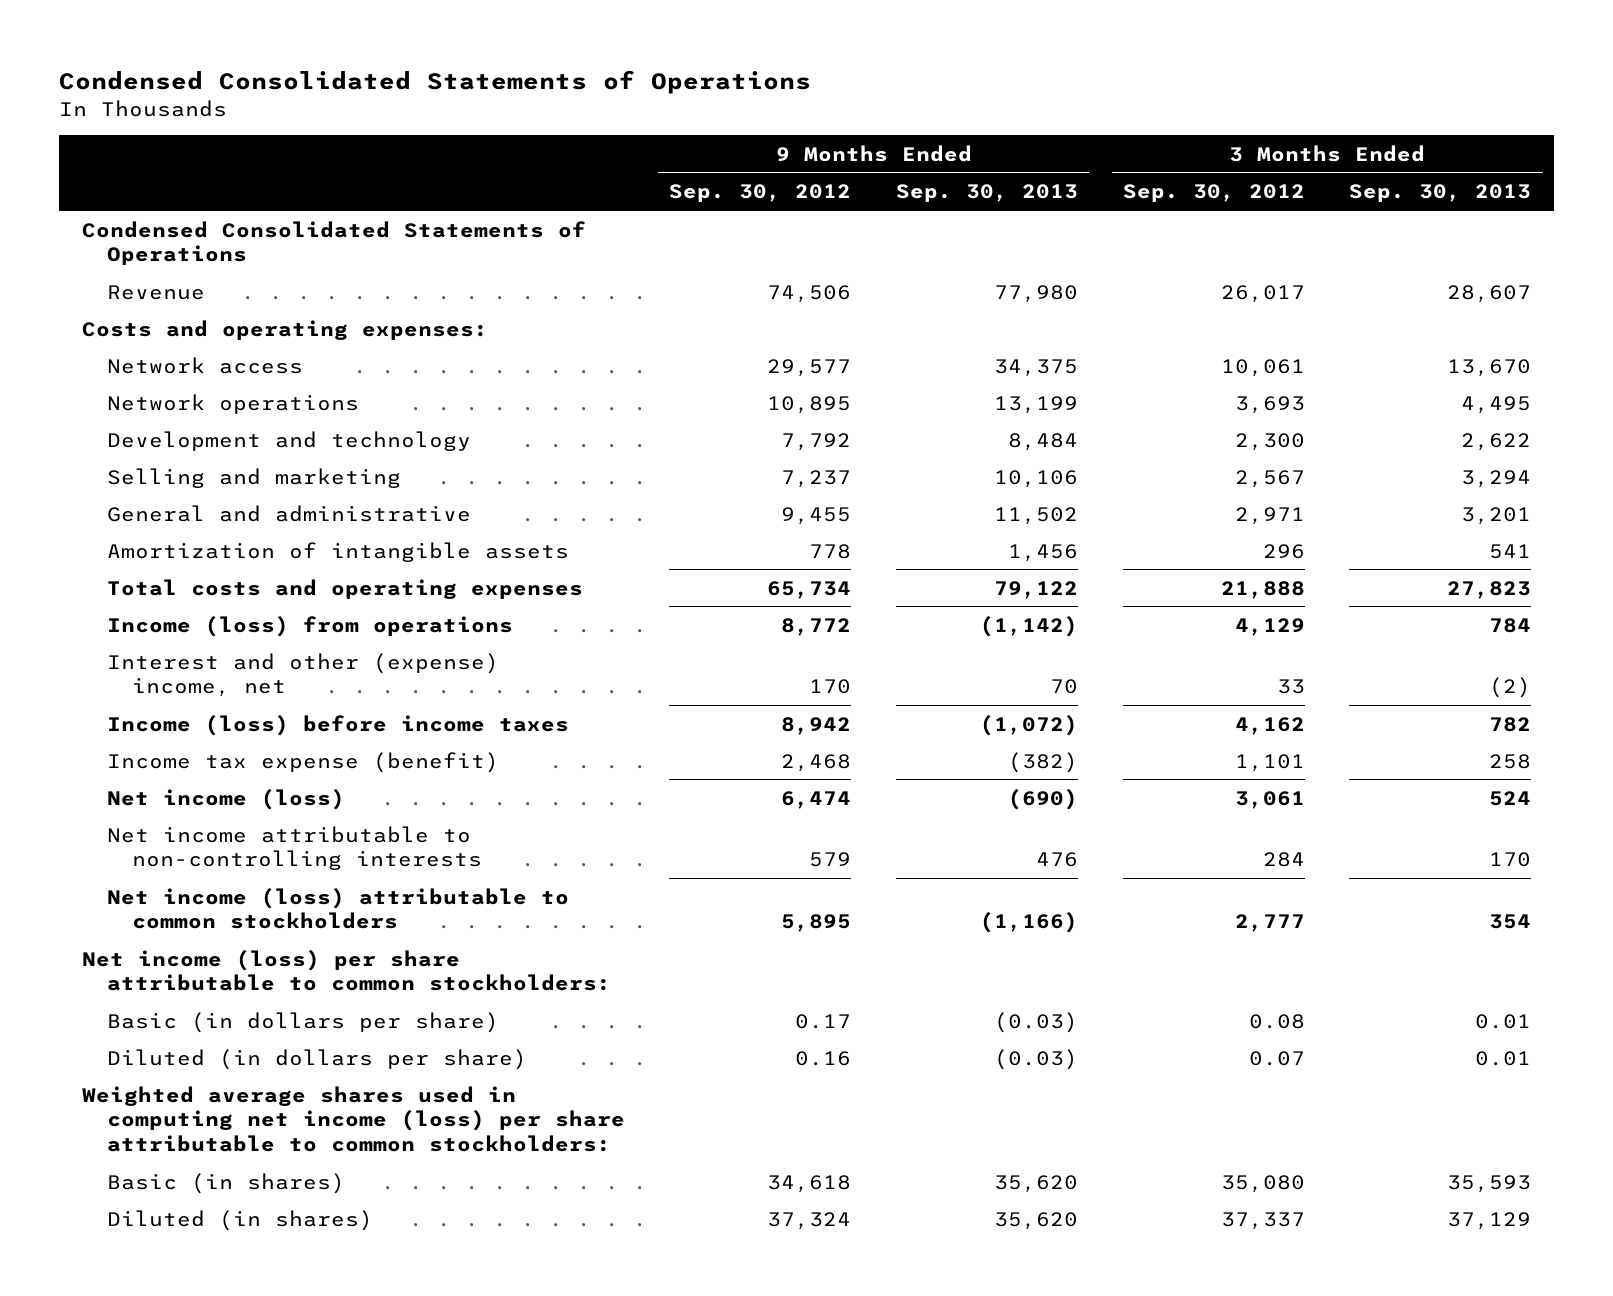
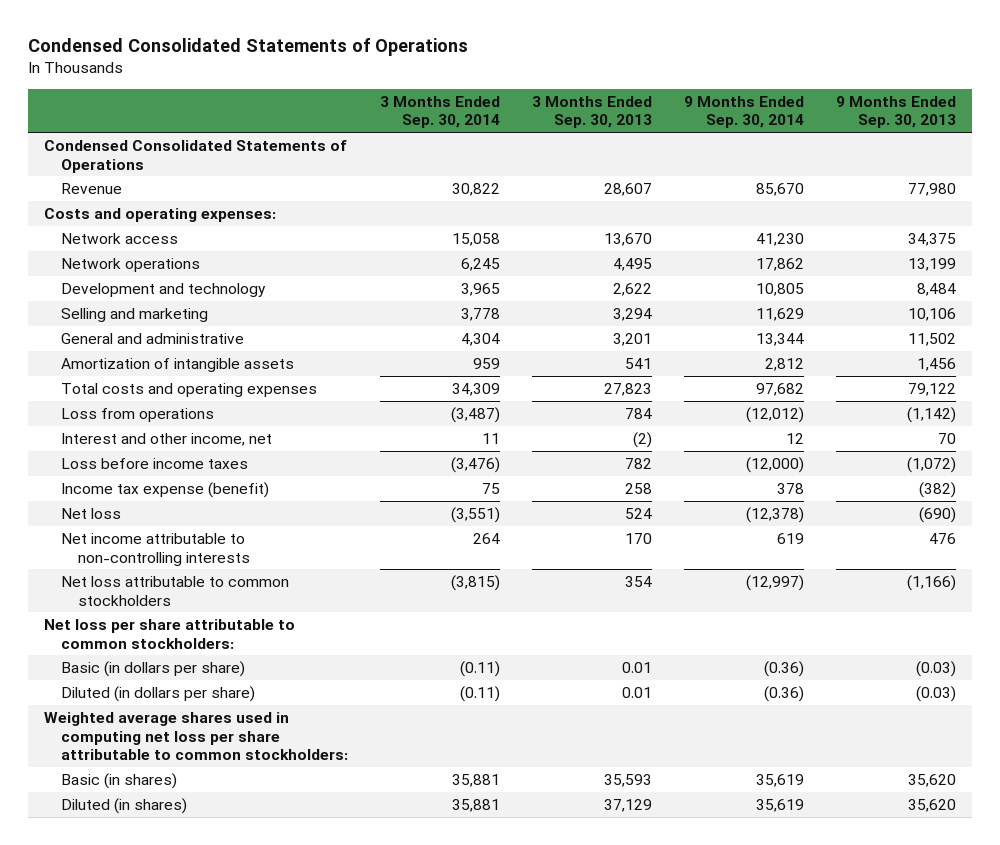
[669,184,852,203] Sep. 30, 2012 -> none
[1122,184,1305,203] Sep. 30, 2012 -> none
none -> [380,95,501,129] 3 Months Ended Sep. 30, 2014
none -> [684,95,805,129] 9 Months Ended Sep. 30, 2014
[106,615,513,637] Income (loss) from operations -> [61,407,215,422] Loss from operations
[106,652,499,698] Interest and other (expense) income, net -> [61,432,273,446] Interest and other income, net
[106,714,569,736] Income (loss) before income taxes -> [61,457,249,469] Loss before income taxes
[106,788,345,810] Net income (loss) -> [61,507,122,519] Net loss
[106,887,569,930] Net income (loss) attributable to common stockholders -> [61,575,290,606] Net loss attributable to common stockholders
[81,949,611,992] Net income (loss) per share attributable to common stockholders: -> [44,618,296,649] Net loss per share attributable to common stockholders:
[81,1085,625,1152] Weighted average shares used in computing net income (loss) per share attributable to common stockholders: -> [44,711,349,761] Weighted average shares used in computing net loss per share attributable to common stockholders:

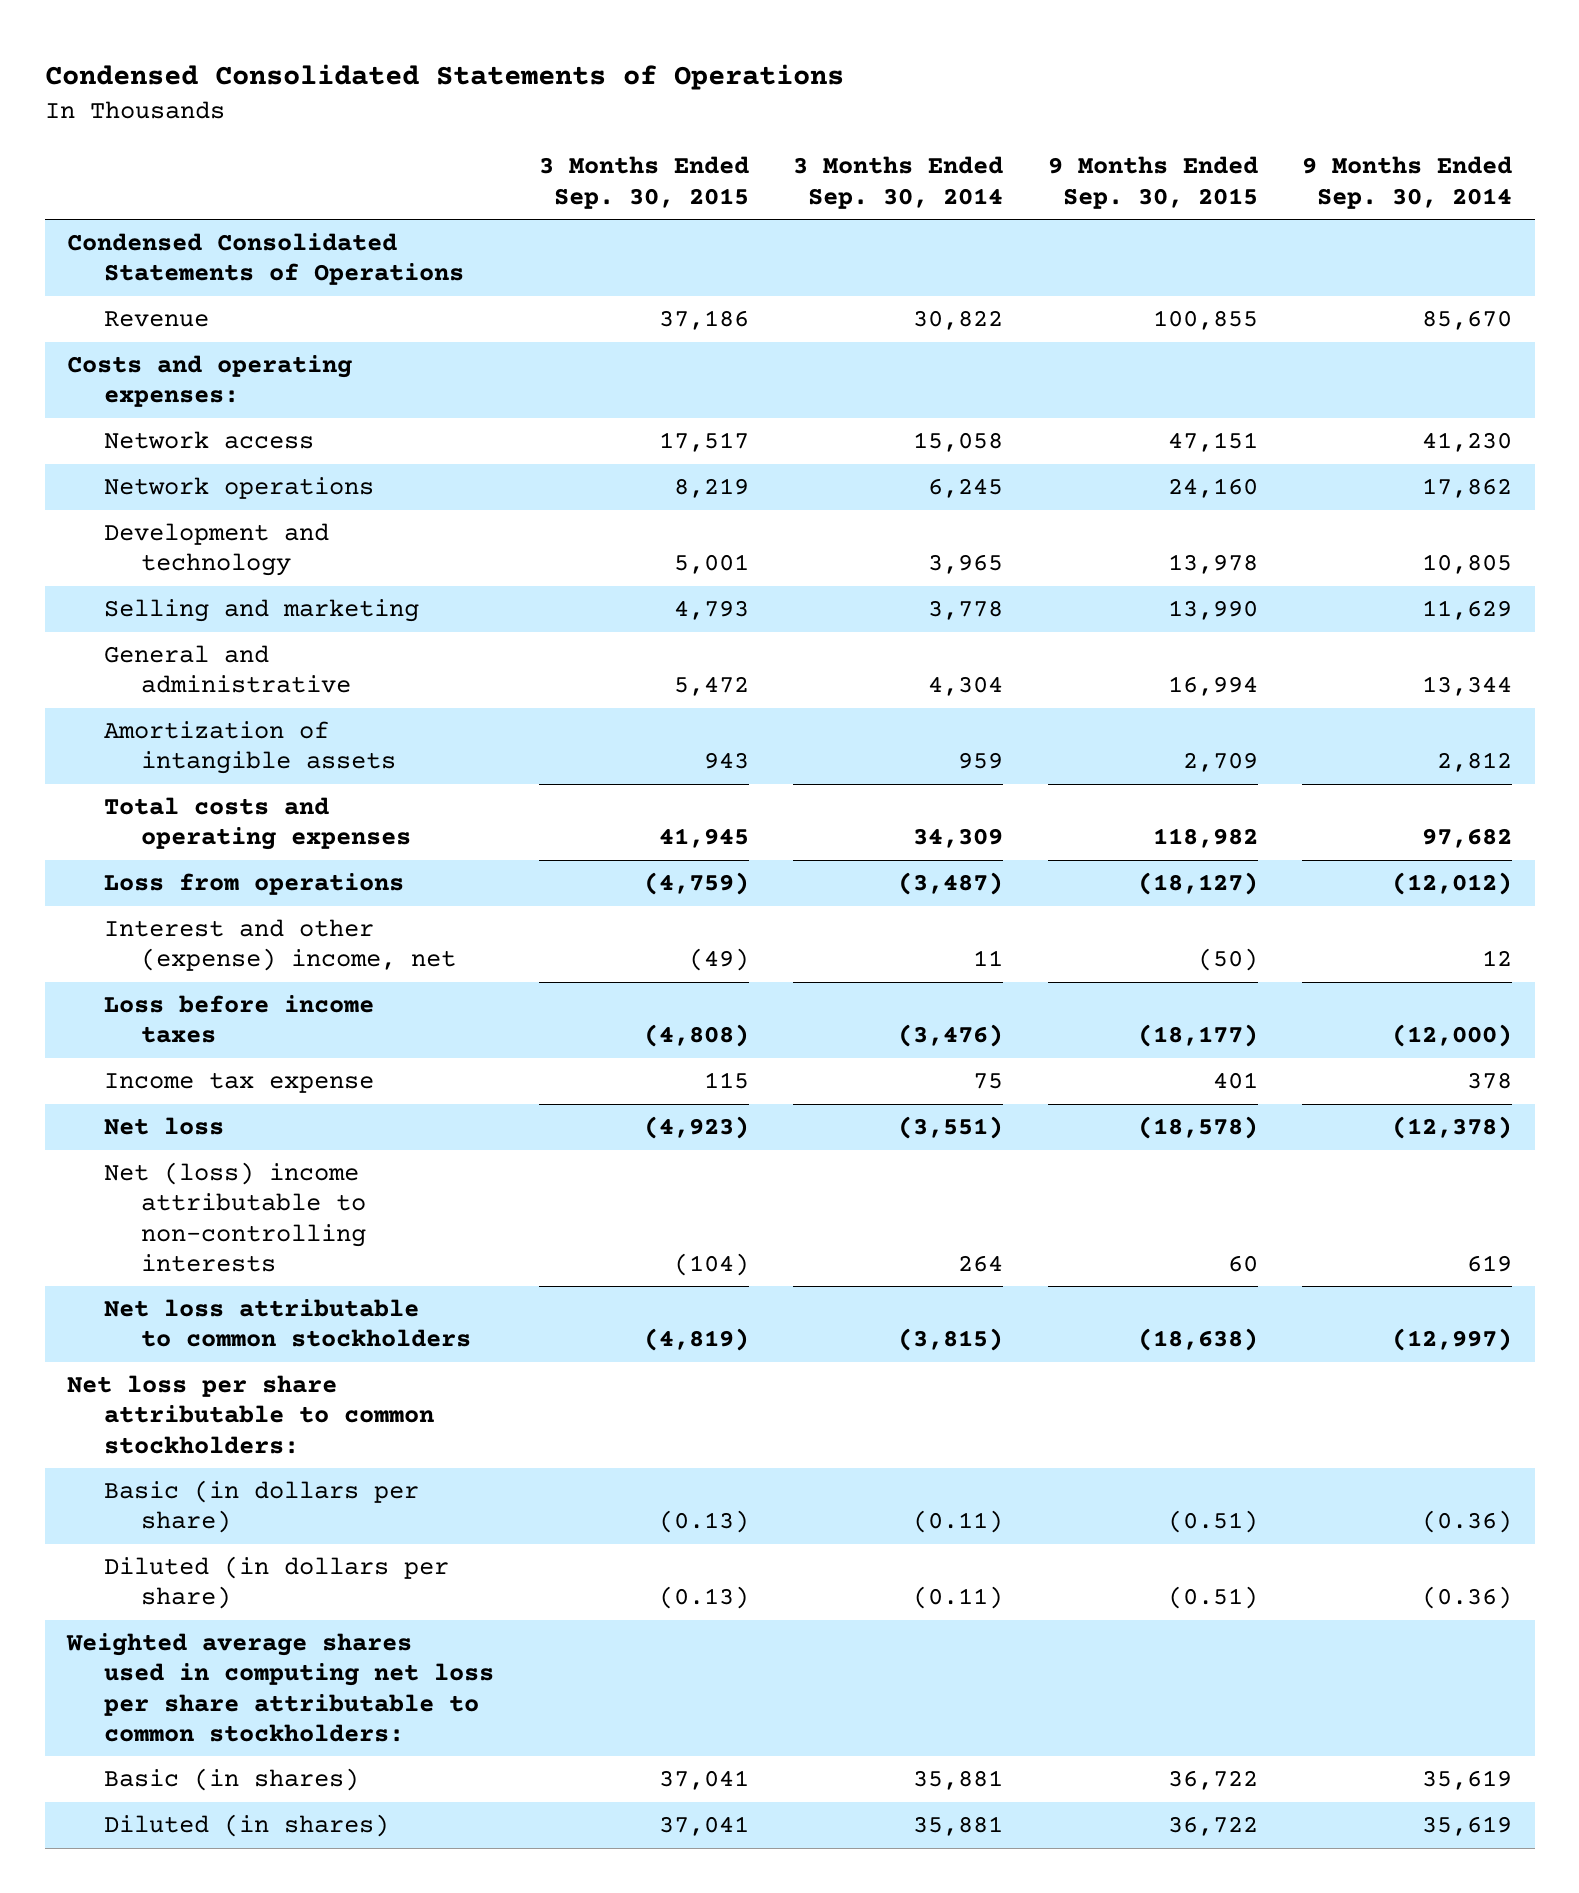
[532,95,653,129] 3 Months Ended Sep. 30, 2013 -> none
[836,95,957,129] 9 Months Ended Sep. 30, 2013 -> none
none -> [538,156,749,209] 3 Months Ended Sep. 30, 2015
none -> [1047,156,1258,209] 9 Months Ended Sep. 30, 2015
[61,432,273,446] Interest and other income, net -> [103,919,457,972] Interest and other (expense) income, net
[61,481,270,498] Income tax expense (benefit) -> [103,1072,374,1094] Income tax expense
[61,532,251,566] Net income attributable to non-controlling interests -> [103,1162,367,1272] Net (loss) income attributable to non-controlling interests

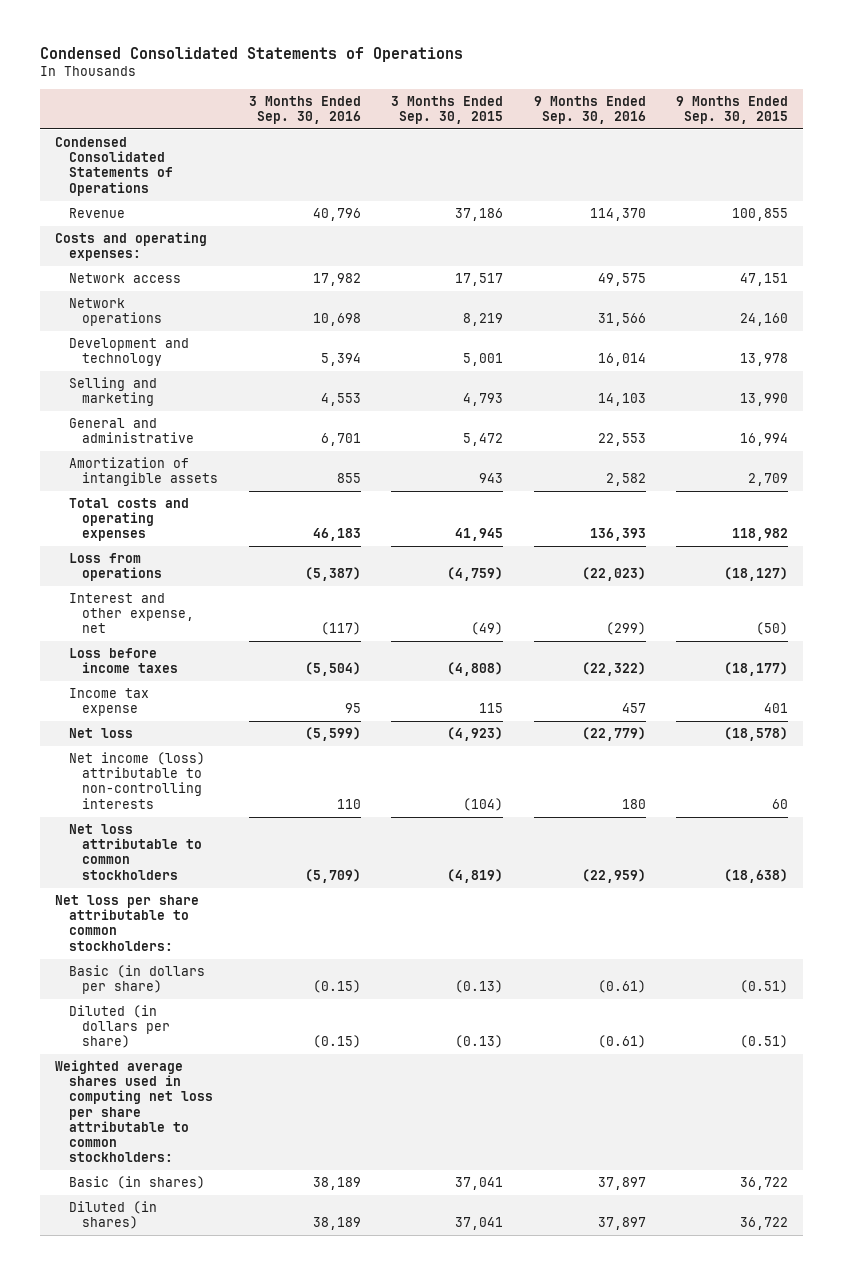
[793,156,1004,209] 3 Months Ended Sep. 30, 2014 -> none
[1302,156,1513,209] 9 Months Ended Sep. 30, 2014 -> none
none -> [248,95,361,124] 3 Months Ended Sep. 30, 2016
none -> [533,95,646,124] 9 Months Ended Sep. 30, 2016
[103,919,457,972] Interest and other (expense) income, net -> [68,593,195,634] Interest and other expense, net
[103,1162,367,1272] Net (loss) income attributable to non-controlling interests -> [68,752,205,809] Net income (loss) attributable to non-controlling interests

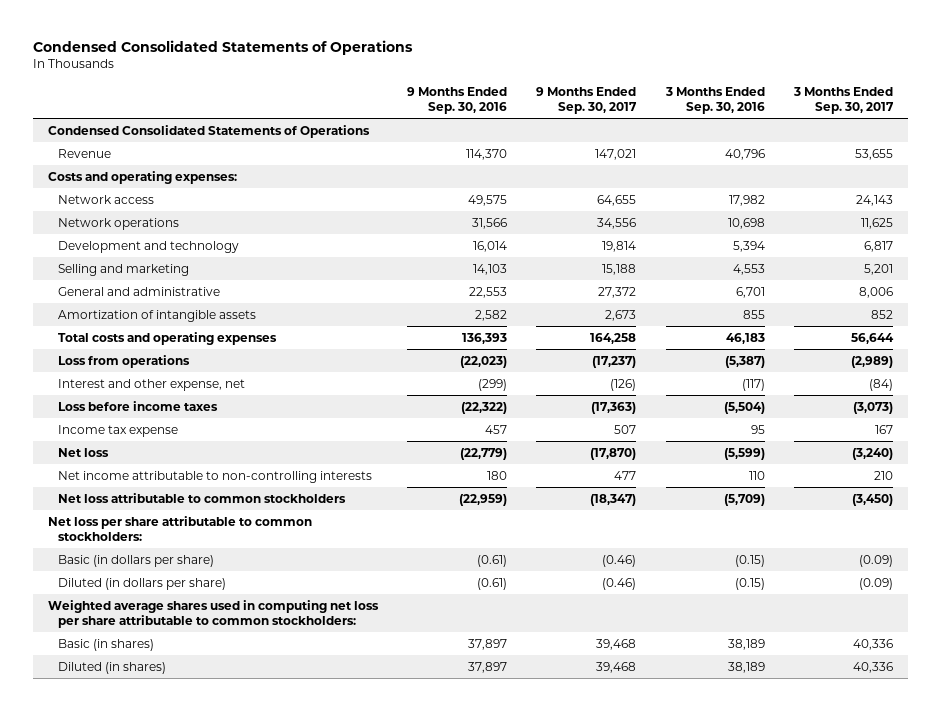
[391,95,504,124] 3 Months Ended Sep. 30, 2015 -> none
[676,95,789,124] 9 Months Ended Sep. 30, 2015 -> none
none -> [536,87,638,115] 9 Months Ended Sep. 30, 2017
none -> [793,87,895,115] 3 Months Ended Sep. 30, 2017
[68,752,205,809] Net income (loss) attributable to non-controlling interests -> [58,470,373,483] Net income attributable to non-controlling interests

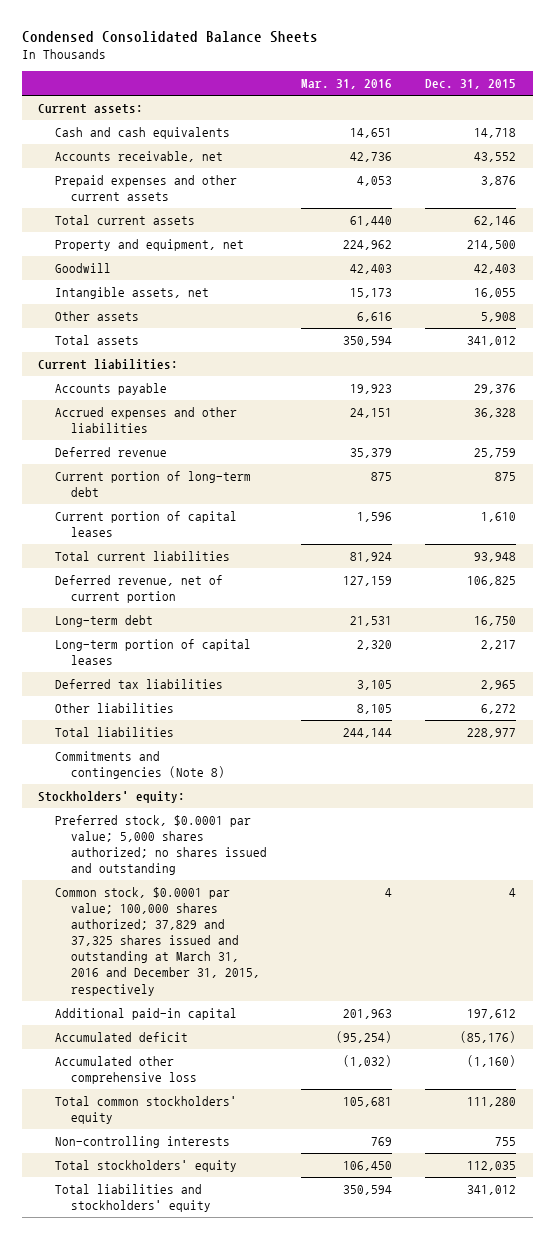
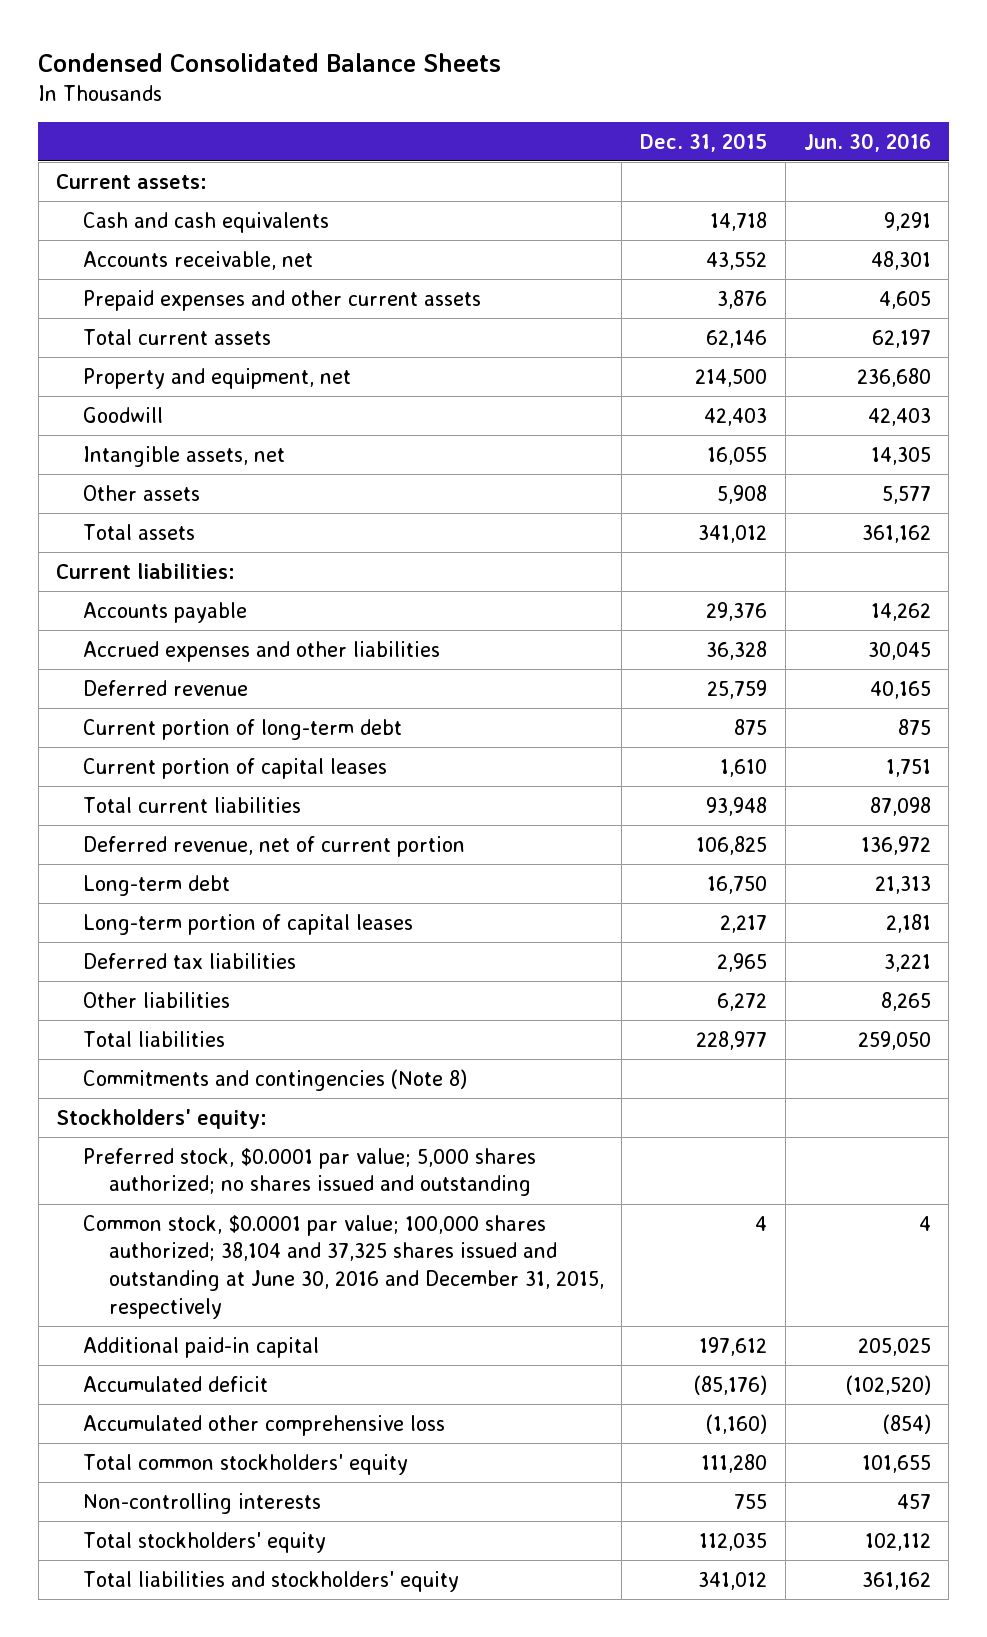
[300,79,392,90] Mar. 31, 2016 -> none
none -> [803,132,931,152] Jun. 30, 2016
[54,887,261,996] Common stock, $0.0001 par value; 100,000 shares authorized; 37,829 and 37,325 shares issued and outstanding at March 31, 2016 and December 31, 2015, respectively -> [82,1214,604,1319] Common stock, $0.0001 par value; 100,000 shares authorized; 38,104 and 37,325 shares issued and outstanding at June 30, 2016 and December 31, 2015, respectively

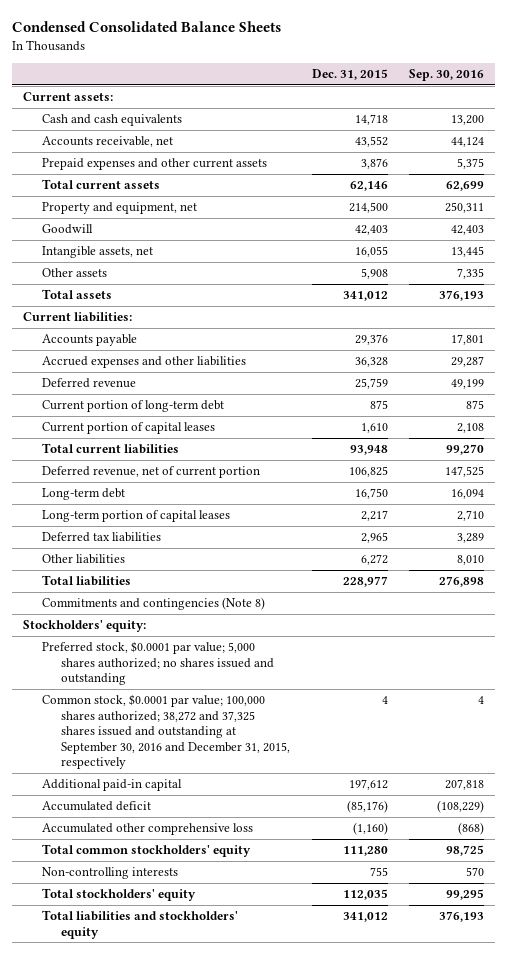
[803,132,931,152] Jun. 30, 2016 -> none
none -> [409,69,485,82] Sep. 30, 2016
[82,1214,604,1319] Common stock, $0.0001 par value; 100,000 shares authorized; 38,104 and 37,325 shares issued and outstanding at June 30, 2016 and December 31, 2015, respectively -> [42,694,291,770] Common stock, $0.0001 par value; 100,000 shares authorized; 38,272 and 37,325 shares issued and outstanding at September 30, 2016 and December 31, 2015, respectively

